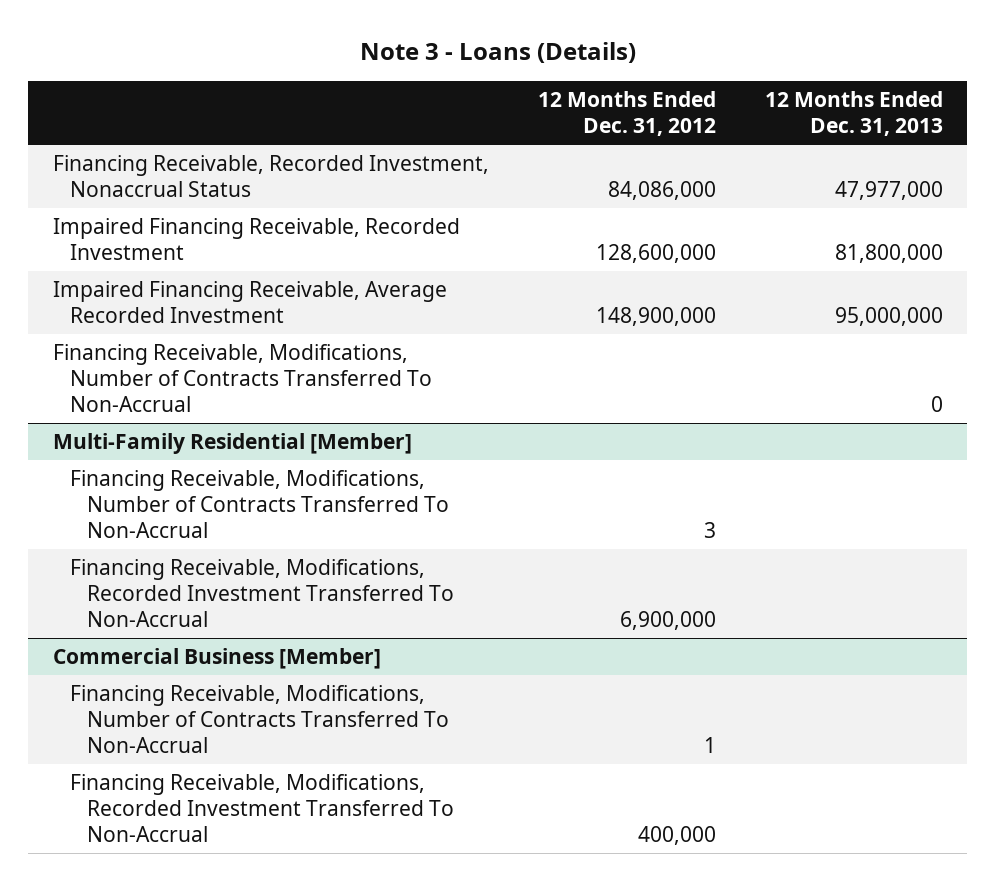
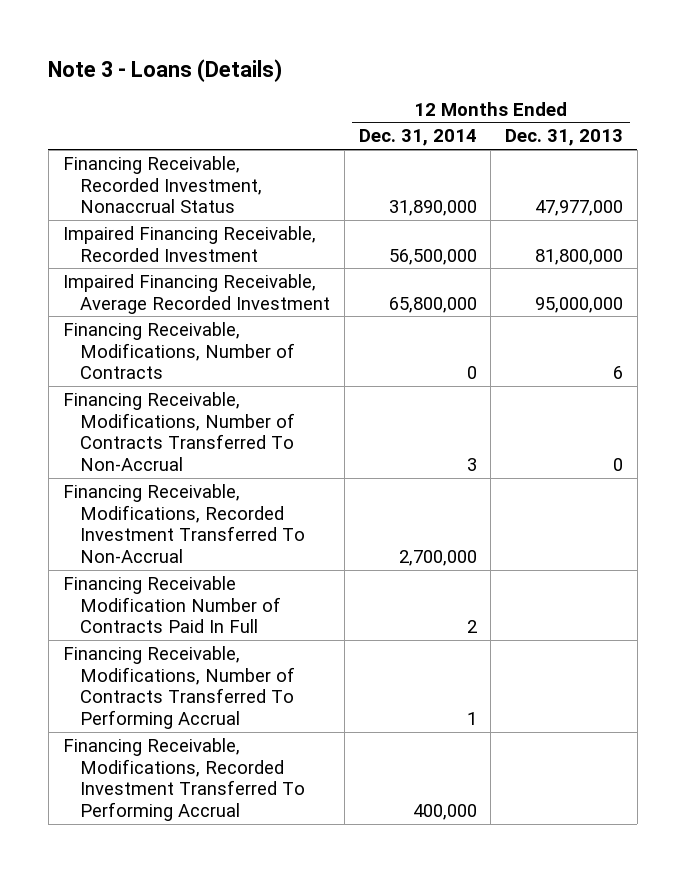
[537,91,716,137] 12 Months Ended Dec. 31, 2012 -> none
none -> [358,129,477,147] Dec. 31, 2014
none -> [62,321,296,380] Financing Receivable, Modifications, Number of Contracts
[52,432,412,454] Multi-Family Residential [Member] -> none
[69,469,449,538] Financing Receivable, Modifications, Number of Contracts Transferred To Non-Accrual -> none
[69,558,454,627] Financing Receivable, Modifications, Recorded Investment Transferred To Non-Accrual -> none
[52,647,381,669] Commercial Business [Member] -> none
[69,684,449,753] Financing Receivable, Modifications, Number of Contracts Transferred To Non-Accrual -> none
[69,773,454,842] Financing Receivable, Modifications, Recorded Investment Transferred To Non-Accrual -> none
none -> [62,483,306,563] Financing Receivable, Modifications, Recorded Investment Transferred To Non-Accrual
none -> [62,575,282,634] Financing Receivable Modification Number of Contracts Paid In Full
none -> [62,645,296,729] Financing Receivable, Modifications, Number of Contracts Transferred To Performing Accrual
none -> [62,737,306,821] Financing Receivable, Modifications, Recorded Investment Transferred To Performing Accrual

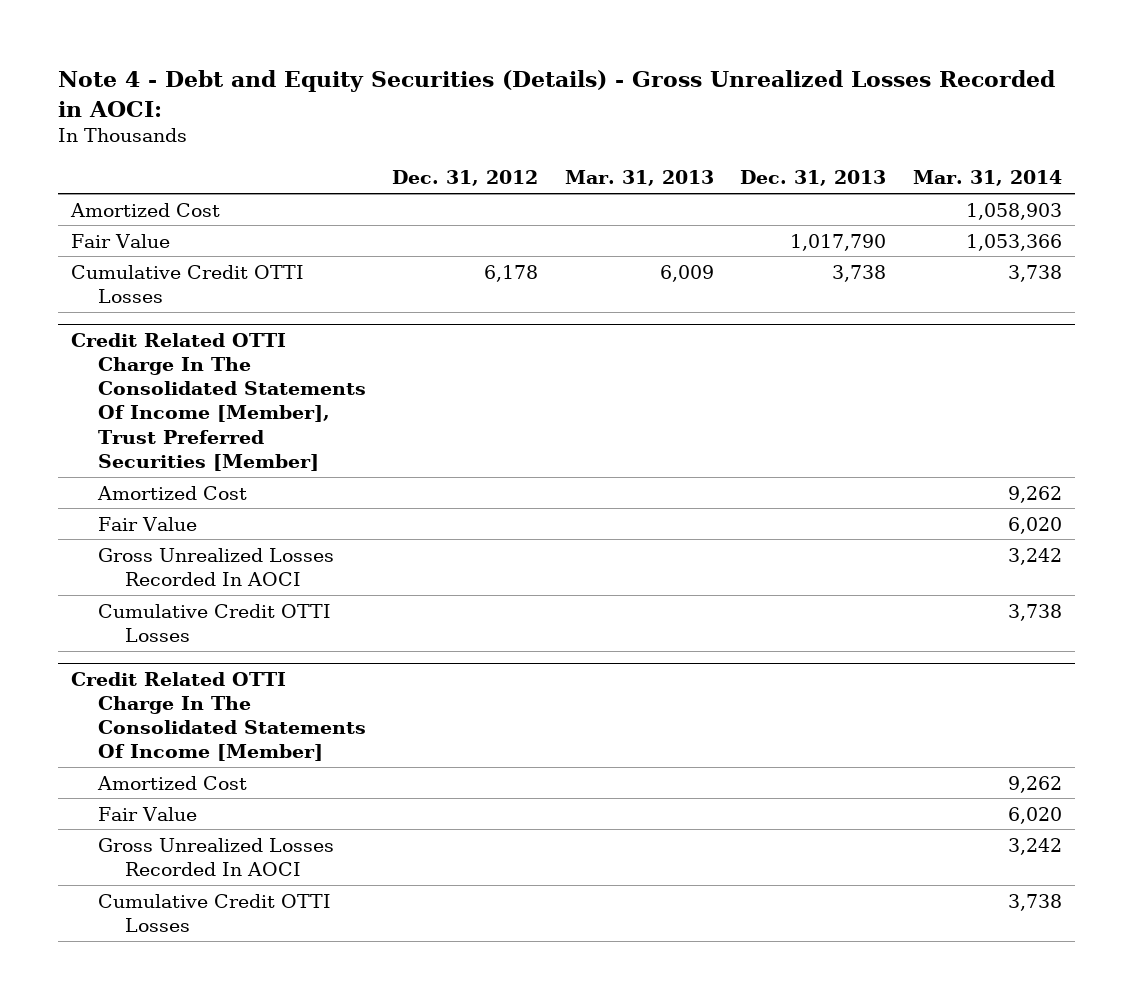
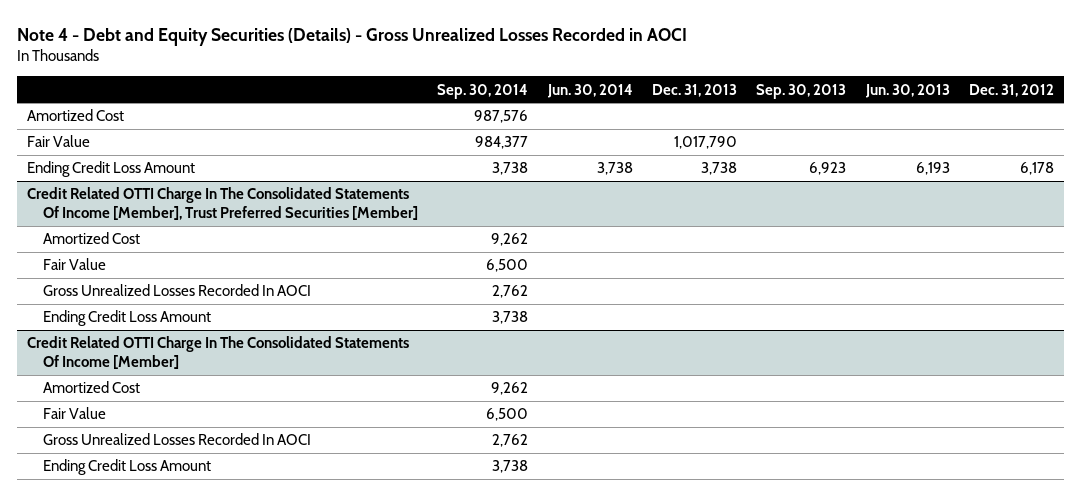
[57,70,1055,117] Note 4 - Debt and Equity Securities (Details) - Gross Unrealized Losses Recorded in AOCI: -> [17,27,688,46] Note 4 - Debt and Equity Securities (Details) - Gross Unrealized Losses Recorded in AOCI
[564,170,714,187] Mar. 31, 2013 -> none
[912,170,1062,187] Mar. 31, 2014 -> none
none -> [437,83,529,99] Sep. 30, 2014
none -> [546,83,633,98] Jun. 30, 2014
none -> [756,83,847,99] Sep. 30, 2013
none -> [864,83,950,98] Jun. 30, 2013
[70,264,304,303] Cumulative Credit OTTI Losses -> [27,161,196,178] Ending Credit Loss Amount
[97,603,331,642] Cumulative Credit OTTI Losses -> [42,310,211,327] Ending Credit Loss Amount
[97,893,331,932] Cumulative Credit OTTI Losses -> [42,459,211,476] Ending Credit Loss Amount

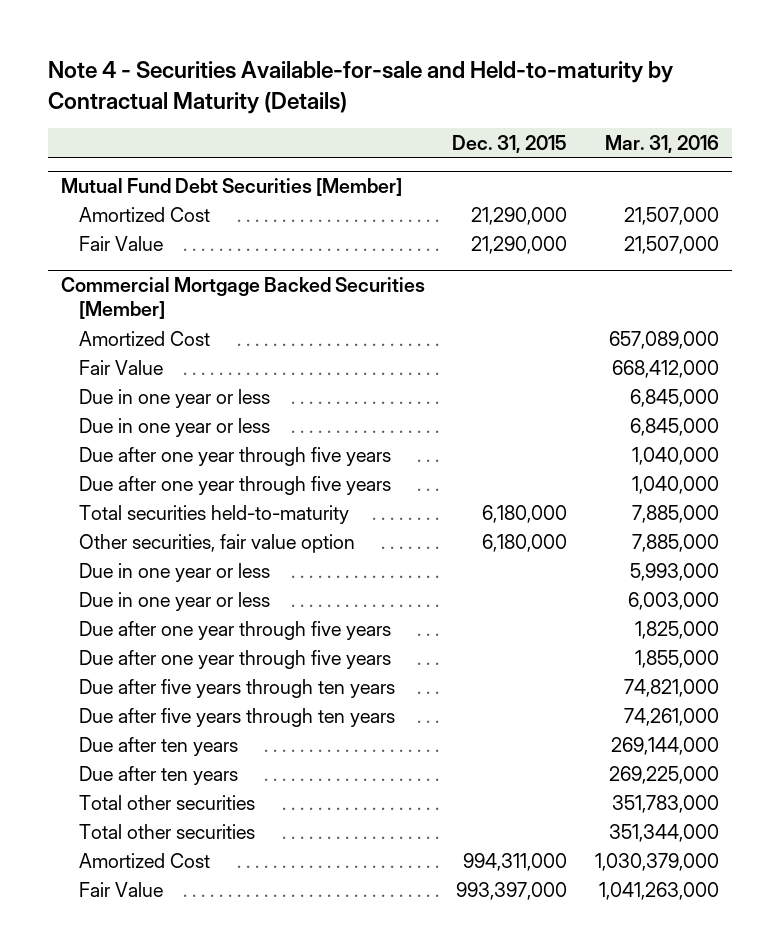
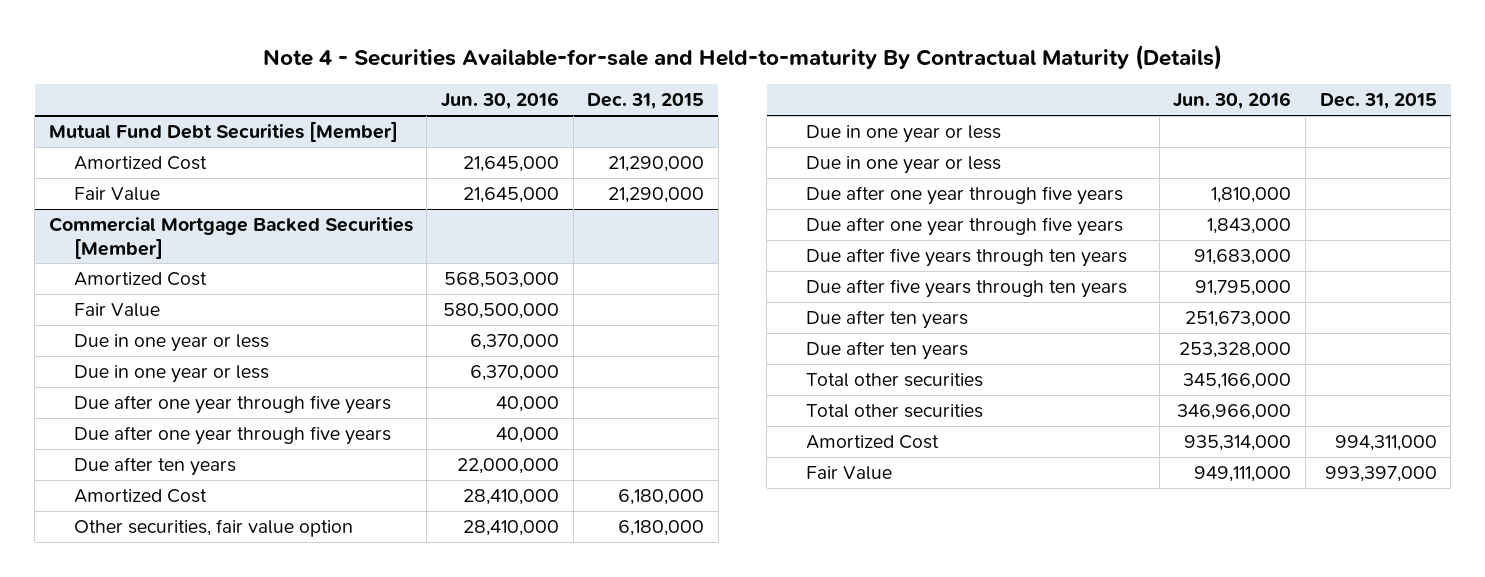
[47,61,673,114] Note 4 - Securities Available-for-sale and Held-to-maturity by Contractual Maturity (Details) -> [262,44,1222,70] Note 4 - Securities Available-for-sale and Held-to-maturity By Contractual Maturity (Details)
[604,135,719,154] Mar. 31, 2016 -> none
none -> [441,92,560,110] Jun. 30, 2016
none -> [74,457,237,477] Due after ten years
[79,504,350,524] Total securities held-to-maturity -> [74,489,208,504] Amortized Cost

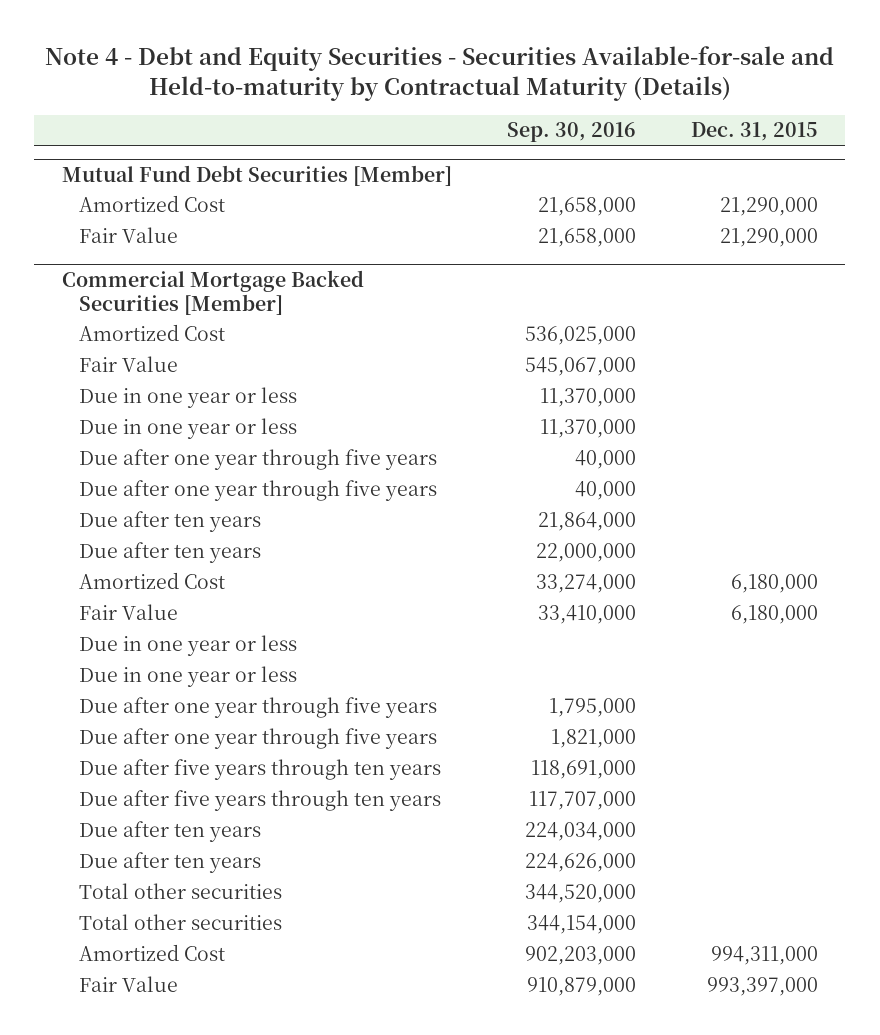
[262,44,1222,70] Note 4 - Securities Available-for-sale and Held-to-maturity By Contractual Maturity (Details) -> [44,45,834,102] Note 4 - Debt and Equity Securities - Securities Available-for-sale and Held-to-maturity by Contractual Maturity (Details)
[441,92,560,110] Jun. 30, 2016 -> none
none -> [506,122,636,143] Sep. 30, 2016
none -> [79,542,262,564] Due after ten years
[74,519,354,538] Other securities, fair value option -> [79,604,179,621] Fair Value

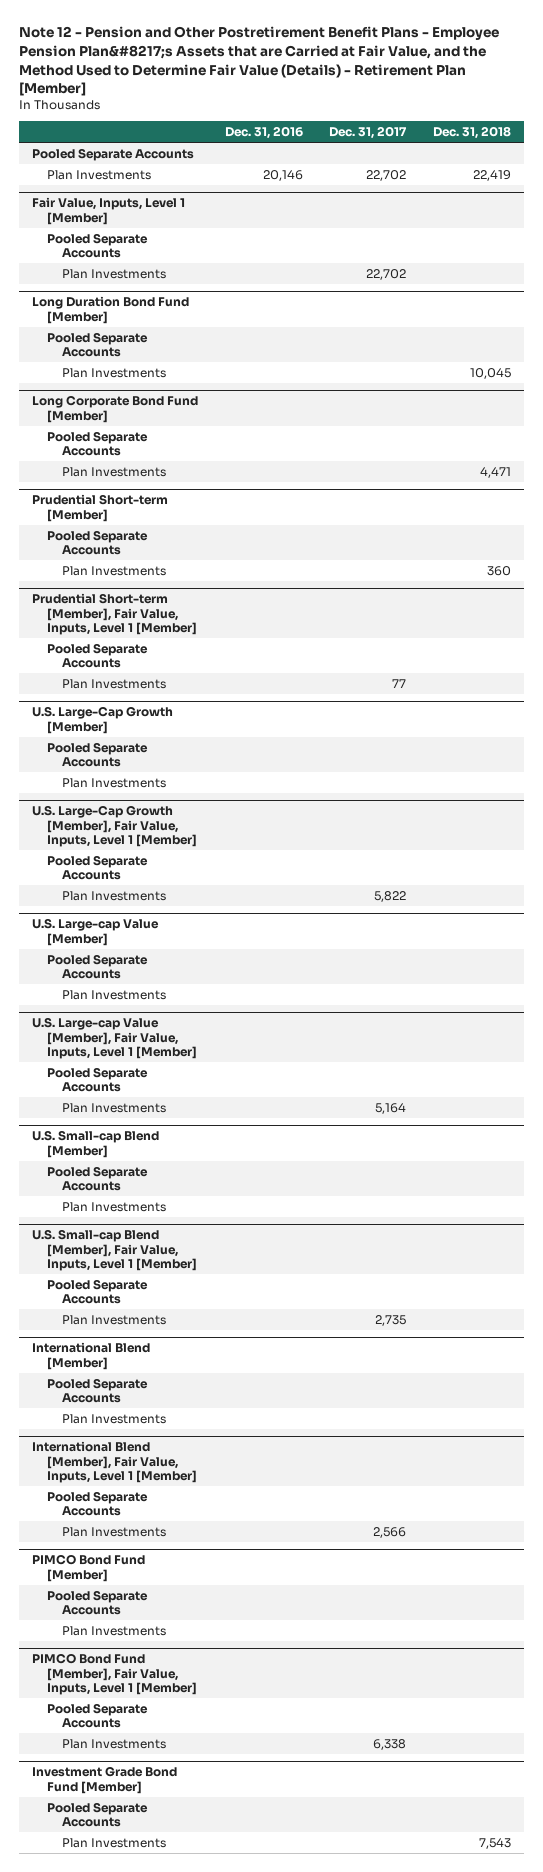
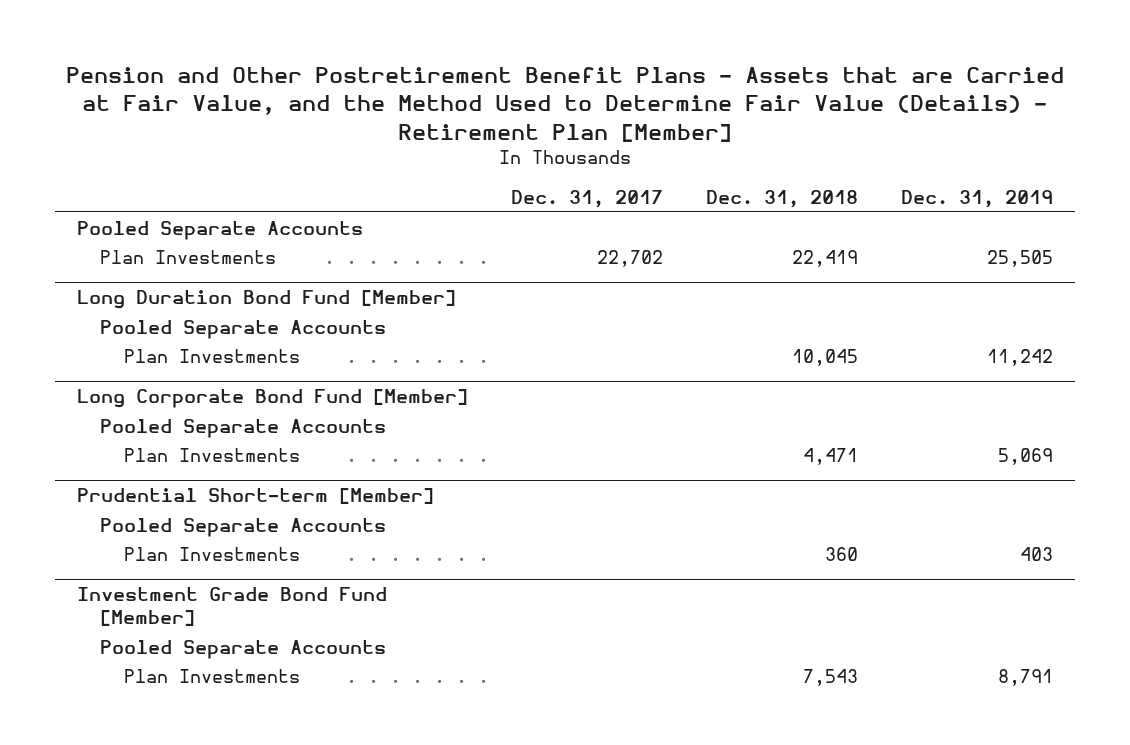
[18,26,499,97] Note 12 - Pension and Other Postretirement Benefit Plans - Employee Pension Plan&#8217;s Assets that are Carried at Fair Value, and the Method Used to Determine Fair Value (Details) - Retirement Plan [Member] -> [65,67,1064,142] Pension and Other Postretirement Benefit Plans - Assets that are Carried at Fair Value, and the Method Used to Determine Fair Value (Details) - Retirement Plan [Member]
[224,126,303,140] Dec. 31, 2016 -> none
none -> [901,189,1054,208] Dec. 31, 2019
[32,197,186,225] Fair Value, Inputs, Level 1 [Member] -> none
[47,232,149,259] Pooled Separate Accounts -> none
[62,268,167,279] Plan Investments -> none
[32,593,198,636] Prudential Short-term [Member], Fair Value, Inputs, Level 1 [Member] -> none
[47,642,149,669] Pooled Separate Accounts -> none
[62,678,167,689] Plan Investments -> none
[32,706,174,734] U.S. Large-Cap Growth [Member] -> none
[47,741,149,768] Pooled Separate Accounts -> none
[62,777,167,788] Plan Investments -> none
[32,805,198,848] U.S. Large-Cap Growth [Member], Fair Value, Inputs, Level 1 [Member] -> none
[47,854,149,881] Pooled Separate Accounts -> none
[62,890,167,901] Plan Investments -> none
[32,918,160,946] U.S. Large-cap Value [Member] -> none
[47,953,149,980] Pooled Separate Accounts -> none
[62,989,167,1000] Plan Investments -> none
[32,1017,198,1060] U.S. Large-cap Value [Member], Fair Value, Inputs, Level 1 [Member] -> none
[47,1066,149,1093] Pooled Separate Accounts -> none
[62,1102,167,1113] Plan Investments -> none
[32,1130,160,1158] U.S. Small-cap Blend [Member] -> none
[47,1165,149,1192] Pooled Separate Accounts -> none
[62,1201,167,1212] Plan Investments -> none
[32,1229,198,1272] U.S. Small-cap Blend [Member], Fair Value, Inputs, Level 1 [Member] -> none
[47,1278,149,1305] Pooled Separate Accounts -> none
[62,1314,167,1325] Plan Investments -> none
[32,1342,151,1370] International Blend [Member] -> none
[47,1377,149,1404] Pooled Separate Accounts -> none
[62,1413,167,1424] Plan Investments -> none
[32,1441,198,1484] International Blend [Member], Fair Value, Inputs, Level 1 [Member] -> none
[47,1490,149,1517] Pooled Separate Accounts -> none
[62,1526,167,1537] Plan Investments -> none
[32,1554,146,1582] PIMCO Bond Fund [Member] -> none
[47,1589,149,1616] Pooled Separate Accounts -> none
[62,1625,167,1636] Plan Investments -> none
[32,1653,198,1696] PIMCO Bond Fund [Member], Fair Value, Inputs, Level 1 [Member] -> none
[47,1702,149,1729] Pooled Separate Accounts -> none
[62,1738,167,1749] Plan Investments -> none

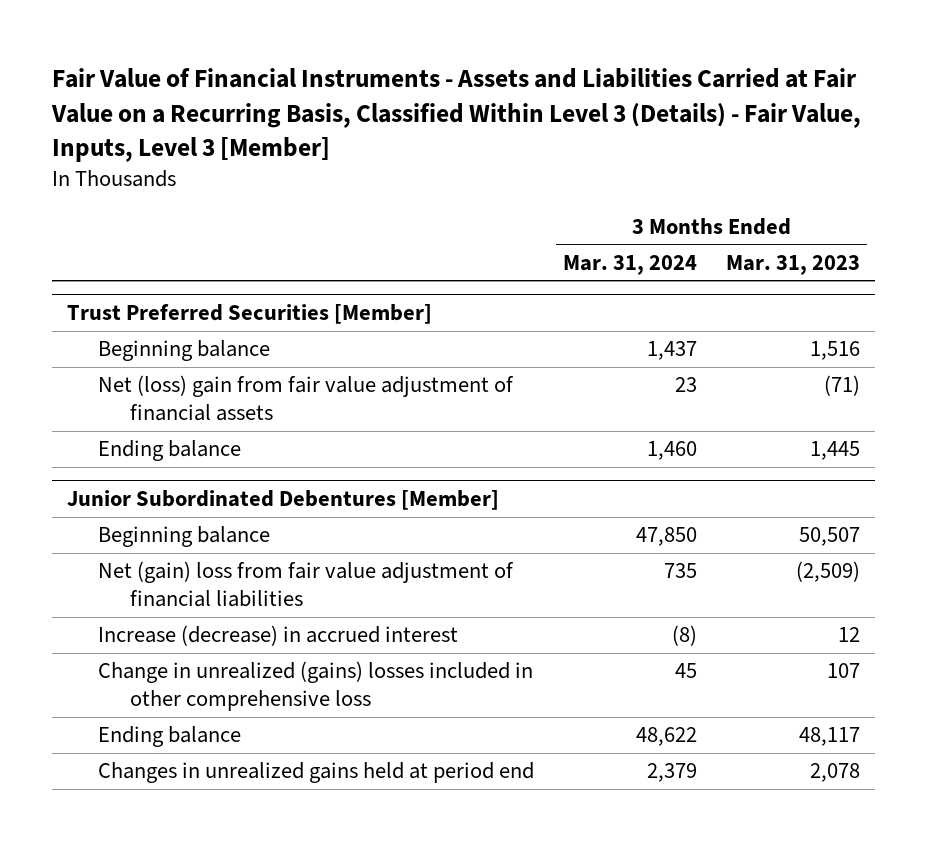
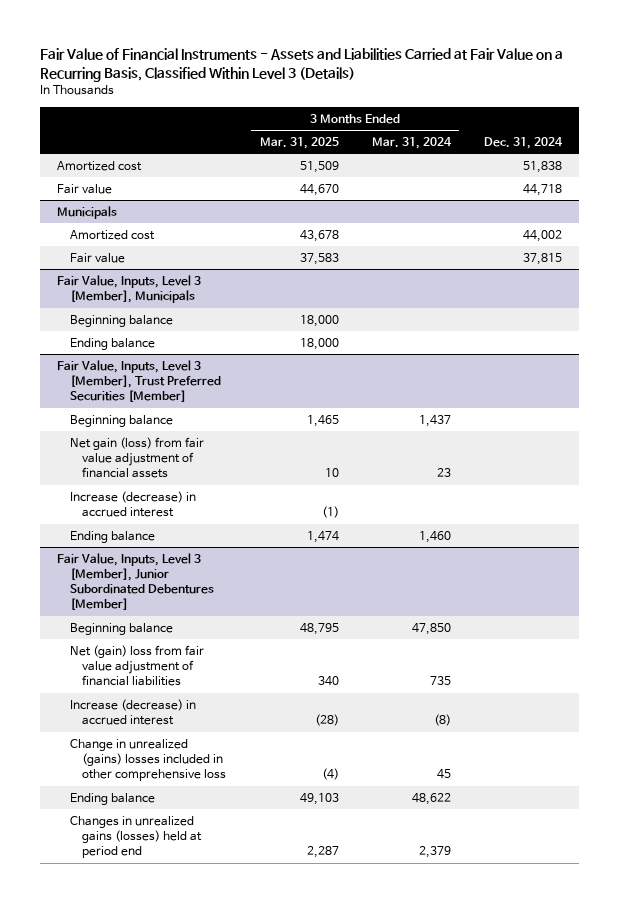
[51,68,862,163] Fair Value of Financial Instruments - Assets and Liabilities Carried at Fair Value on a Recurring Basis, Classified Within Level 3 (Details) - Fair Value, Inputs, Level 3 [Member] -> [40,48,564,83] Fair Value of Financial Instruments - Assets and Liabilities Carried at Fair Value on a Recurring Basis, Classified Within Level 3 (Details)
[726,254,861,275] Mar. 31, 2023 -> none
none -> [259,137,339,150] Mar. 31, 2025
none -> [484,137,564,150] Dec. 31, 2024
none -> [56,161,142,172] Amortized cost
none -> [56,184,112,195] Fair value
none -> [56,206,117,220] Municipals
none -> [69,230,155,241] Amortized cost
none -> [69,253,125,264] Fair value
none -> [56,275,201,304] Fair Value, Inputs, Level 3 [Member], Municipals
none -> [69,315,173,328] Beginning balance
none -> [69,338,155,351] Ending balance
[66,304,432,325] Trust Preferred Securities [Member] -> [56,360,221,403] Fair Value, Inputs, Level 3 [Member], Trust Preferred Securities [Member]
[98,375,515,422] Net (loss) gain from fair value adjustment of financial assets -> [69,437,204,479] Net gain (loss) from fair value adjustment of financial assets
none -> [69,491,196,518] Increase (decrease) in accrued interest
[66,490,499,511] Junior Subordinated Debentures [Member] -> [56,553,214,611] Fair Value, Inputs, Level 3 [Member], Junior Subordinated Debentures [Member]
[98,762,535,784] Changes in unrealized gains held at period end -> [69,816,203,859] Changes in unrealized gains (losses) held at period end

